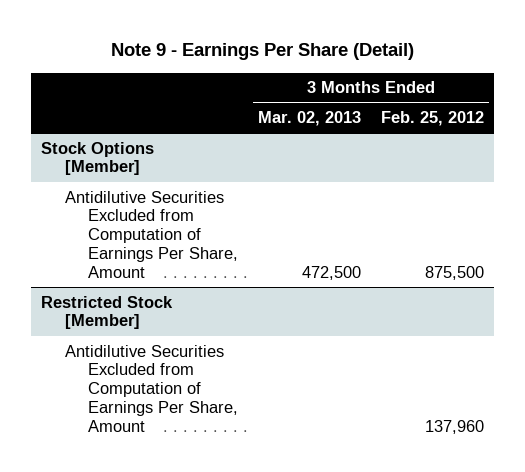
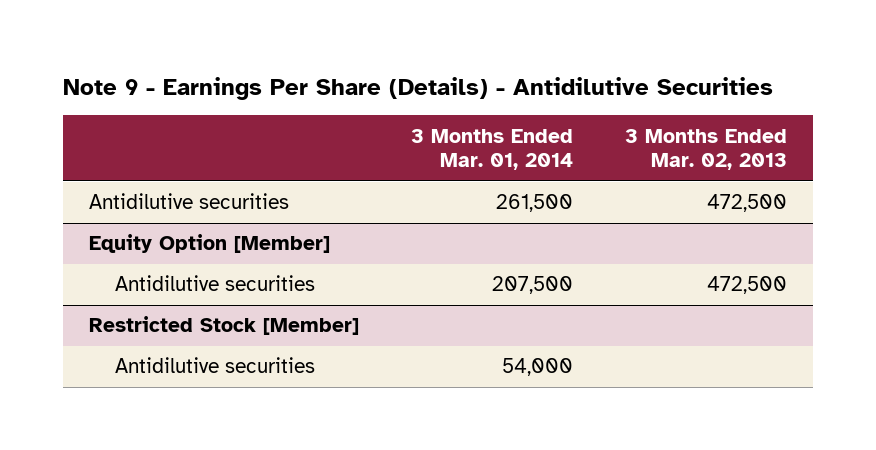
[110,43,414,61] Note 9 - Earnings Per Share (Detail) -> [63,76,774,100] Note 9 - Earnings Per Share (Details) - Antidilutive Securities
[381,111,485,127] Feb. 25, 2012 -> none
none -> [411,128,574,171] 3 Months Ended Mar. 01, 2014
[41,141,155,176] Stock Options [Member] -> none
[64,190,238,278] Antidilutive Securities Excluded from Computation of Earnings Per Share, Amount -> none
none -> [89,193,290,210] Antidilutive securities
none -> [89,234,331,254] Equity Option [Member]
none -> [114,275,315,292] Antidilutive securities
[64,344,238,432] Antidilutive Securities Excluded from Computation of Earnings Per Share, Amount -> [114,357,315,374] Antidilutive securities

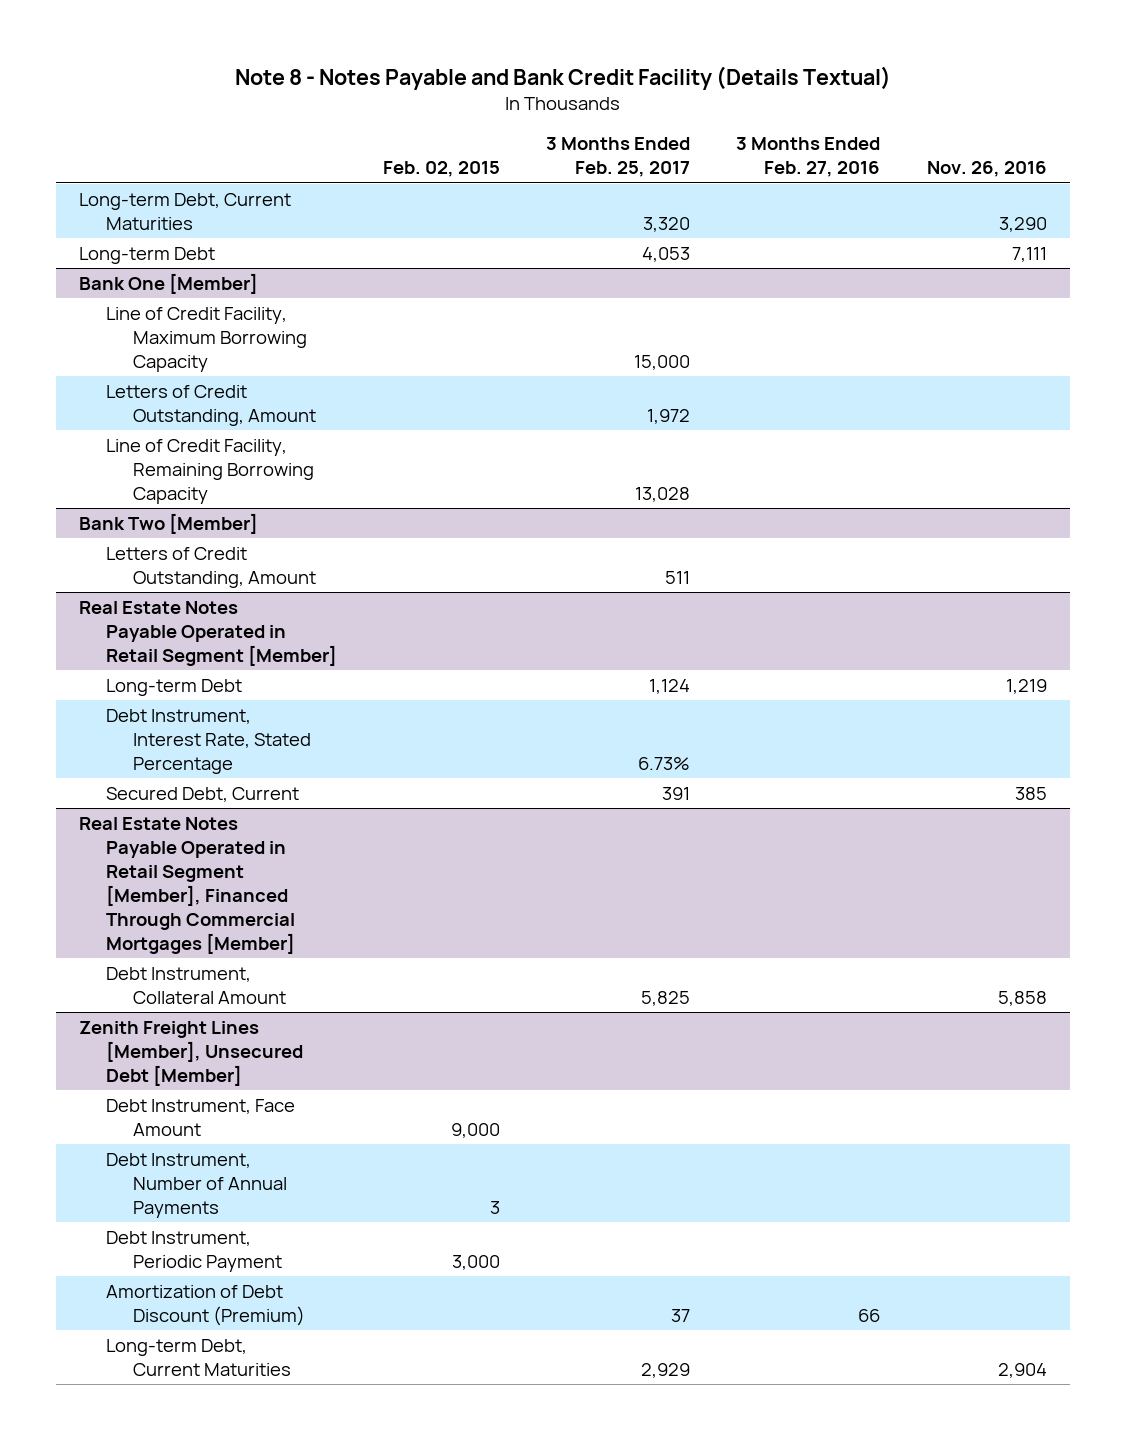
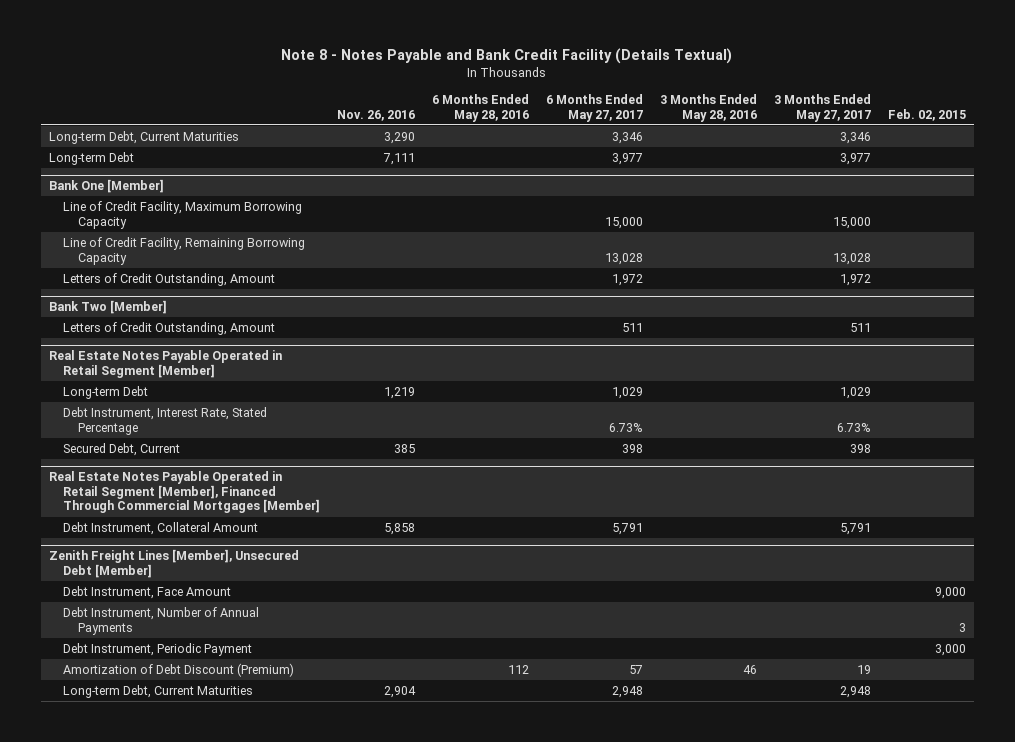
[546,137,691,178] 3 Months Ended Feb. 25, 2017 -> none
[736,137,881,178] 3 Months Ended Feb. 27, 2016 -> none
none -> [432,94,530,122] 6 Months Ended May 28, 2016
none -> [546,94,644,122] 6 Months Ended May 27, 2017
none -> [659,94,757,122] 3 Months Ended May 28, 2016
none -> [773,94,871,122] 3 Months Ended May 27, 2017
[105,384,316,426] Letters of Credit Outstanding, Amount -> [63,272,276,286] Letters of Credit Outstanding, Amount

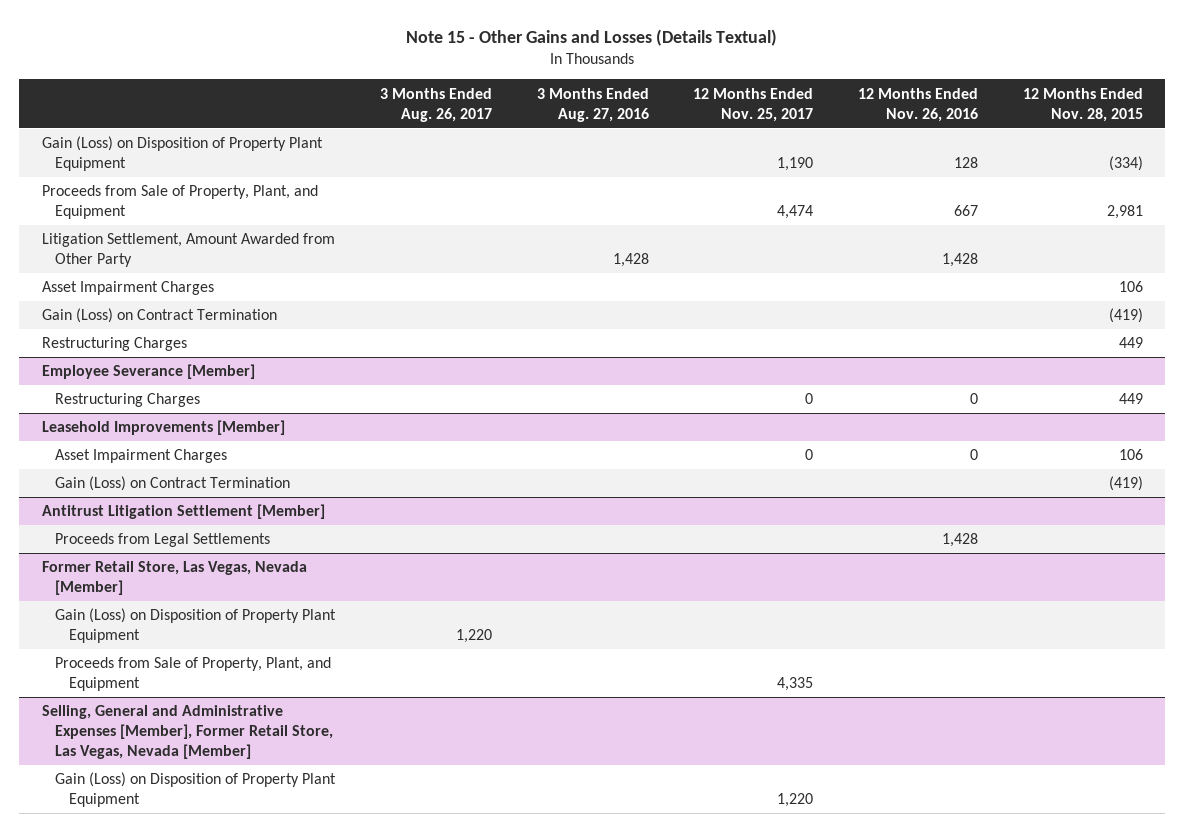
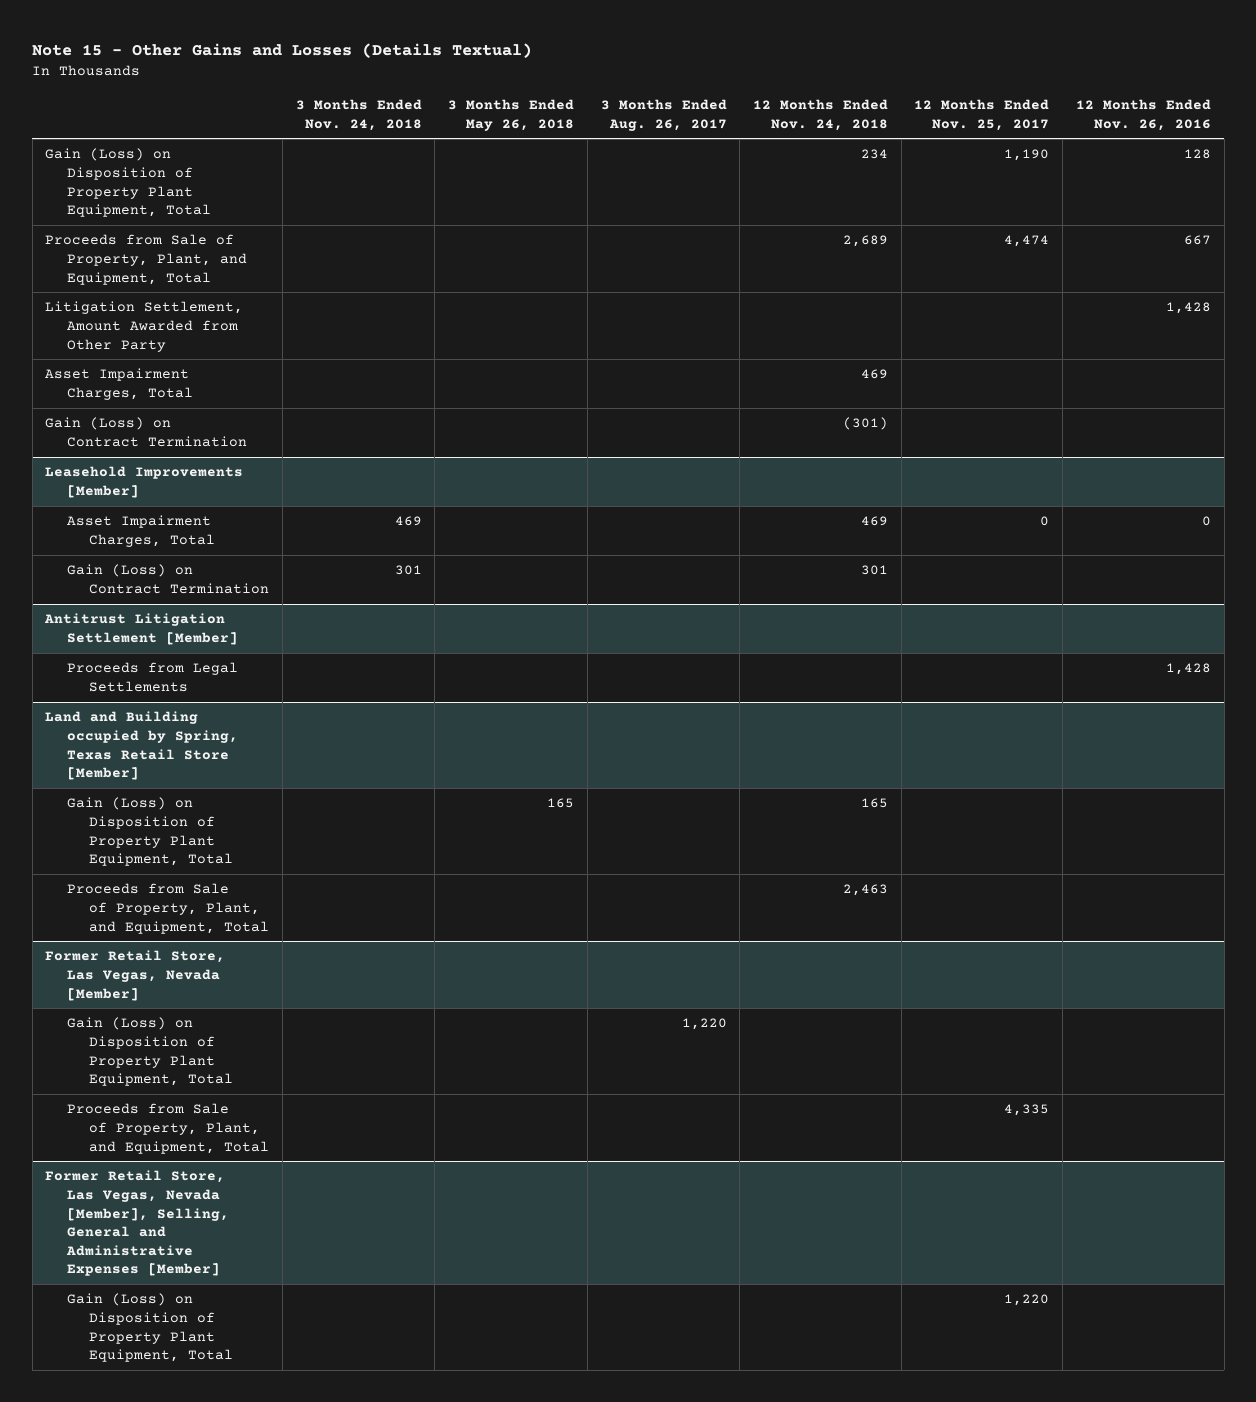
[536,87,649,122] 3 Months Ended Aug. 27, 2016 -> none
[1022,87,1143,122] 12 Months Ended Nov. 28, 2015 -> none
none -> [295,99,422,131] 3 Months Ended Nov. 24, 2018
none -> [448,99,575,131] 3 Months Ended May 26, 2018
none -> [753,99,889,131] 12 Months Ended Nov. 24, 2018
[41,136,323,172] Gain (Loss) on Disposition of Property Plant Equipment -> [45,148,212,218] Gain (Loss) on Disposition of Property Plant Equipment, Total
[41,185,318,220] Proceeds from Sale of Property, Plant, and Equipment -> [45,234,248,285] Proceeds from Sale of Property, Plant, and Equipment, Total
[41,281,214,296] Asset Impairment Charges -> [45,368,194,400] Asset Impairment Charges, Total
[41,337,187,352] Restructuring Charges -> none
[41,364,255,380] Employee Severance [Member] -> none
[55,393,201,408] Restructuring Charges -> none
[55,449,228,464] Asset Impairment Charges -> [67,515,216,547] Asset Impairment Charges, Total
none -> [45,711,239,781] Land and Building occupied by Spring, Texas Retail Store [Member]
none -> [67,797,234,867] Gain (Loss) on Disposition of Property Plant Equipment, Total
none -> [67,883,270,934] Proceeds from Sale of Property, Plant, and Equipment, Total
[55,608,337,644] Gain (Loss) on Disposition of Property Plant Equipment -> [67,1017,234,1087] Gain (Loss) on Disposition of Property Plant Equipment, Total
[55,657,332,692] Proceeds from Sale of Property, Plant, and Equipment -> [67,1103,270,1154] Proceeds from Sale of Property, Plant, and Equipment, Total
[41,705,334,760] Selling, General and Administrative Expenses [Member], Former Retail Store, Las Vegas, Nevada [Member] -> [45,1170,230,1277] Former Retail Store, Las Vegas, Nevada [Member], Selling, General and Administrative Expenses [Member]
[55,772,337,808] Gain (Loss) on Disposition of Property Plant Equipment -> [67,1293,234,1363] Gain (Loss) on Disposition of Property Plant Equipment, Total

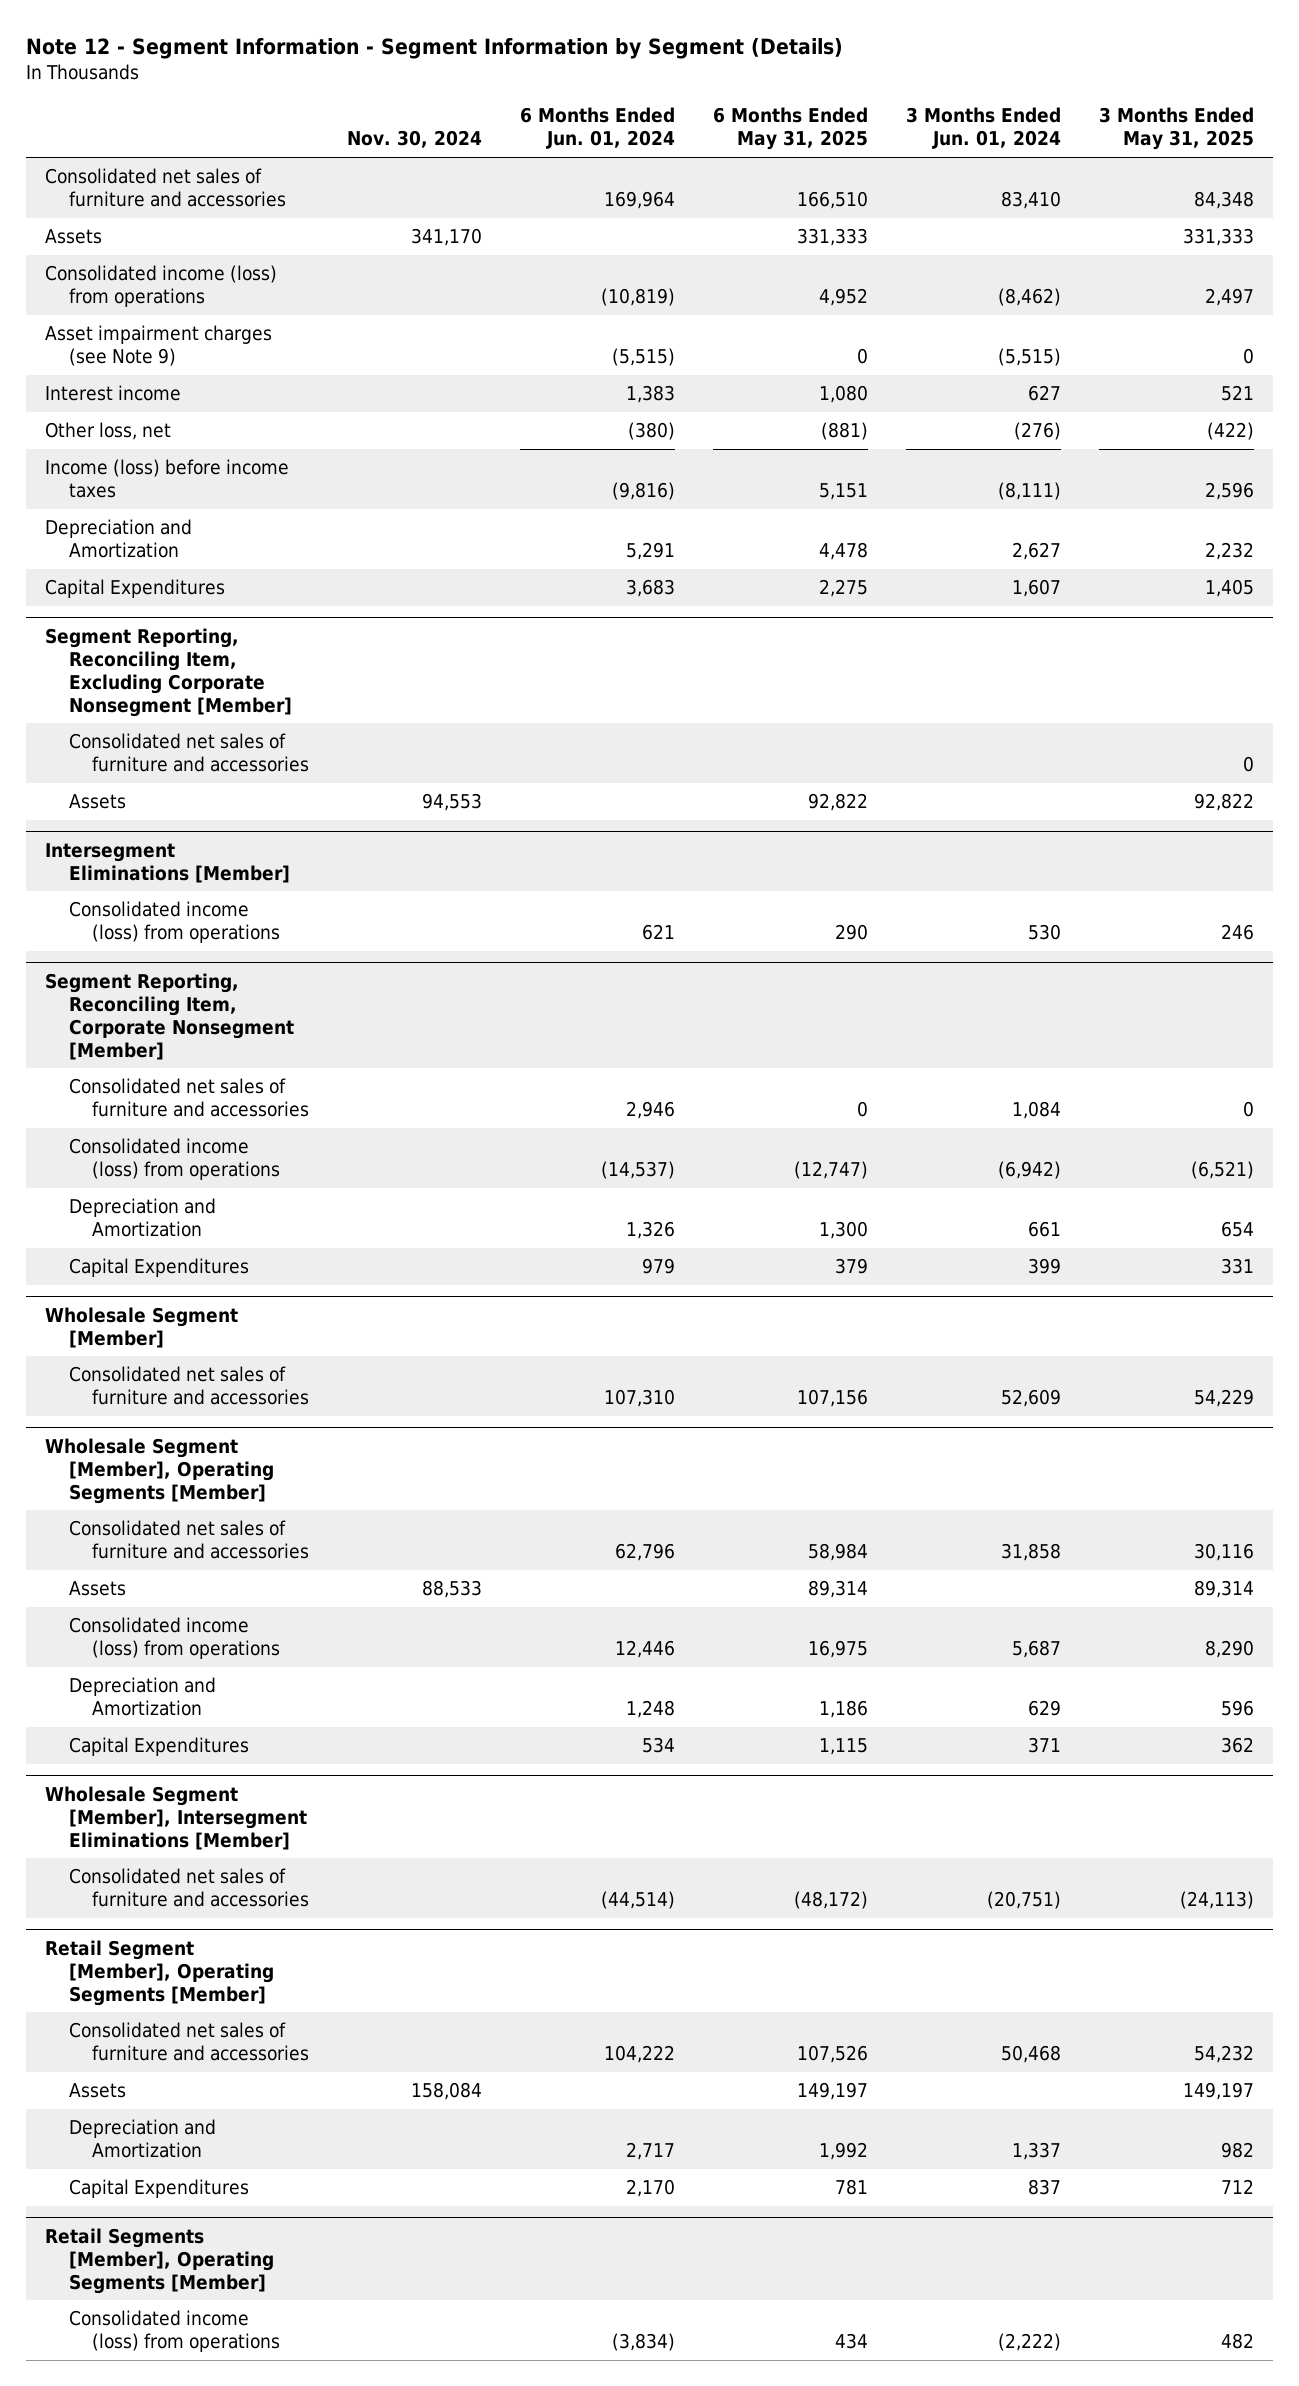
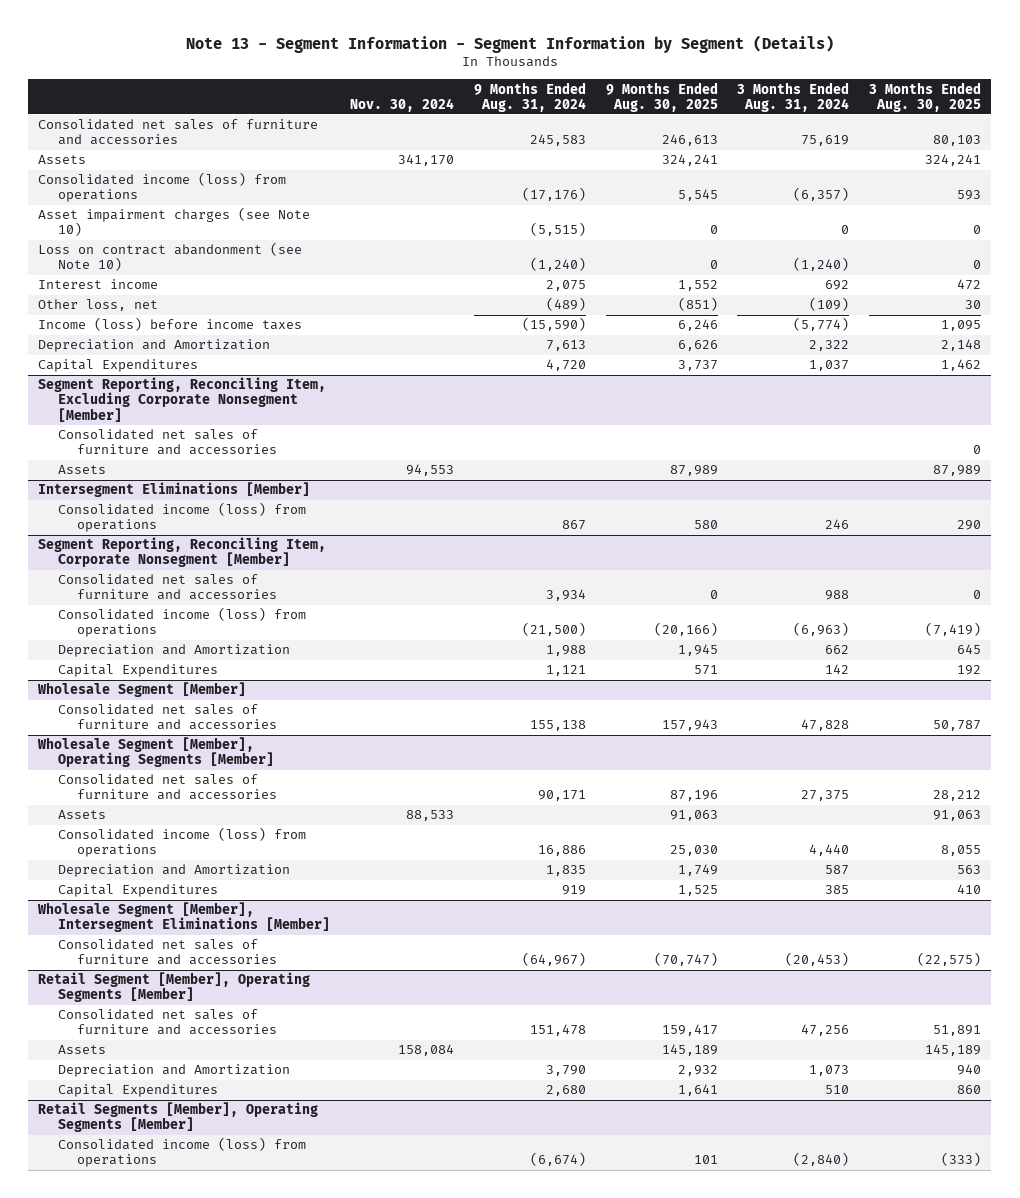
[25,38,843,60] Note 12 - Segment Information - Segment Information by Segment (Details) -> [185,34,834,53] Note 13 - Segment Information - Segment Information by Segment (Details)
[520,107,676,150] 6 Months Ended Jun. 01, 2024 -> none
[713,107,869,151] 6 Months Ended May 31, 2025 -> none
[906,107,1062,150] 3 Months Ended Jun. 01, 2024 -> none
[1099,107,1255,151] 3 Months Ended May 31, 2025 -> none
none -> [473,81,586,112] 9 Months Ended Aug. 31, 2024
none -> [605,81,718,112] 9 Months Ended Aug. 30, 2025
none -> [737,81,850,112] 3 Months Ended Aug. 31, 2024
none -> [869,81,982,112] 3 Months Ended Aug. 30, 2025
[44,325,272,367] Asset impairment charges (see Note 9) -> [38,207,311,237] Asset impairment charges (see Note 10)
none -> [38,242,303,272] Loss on contract abandonment (see Note 10)

